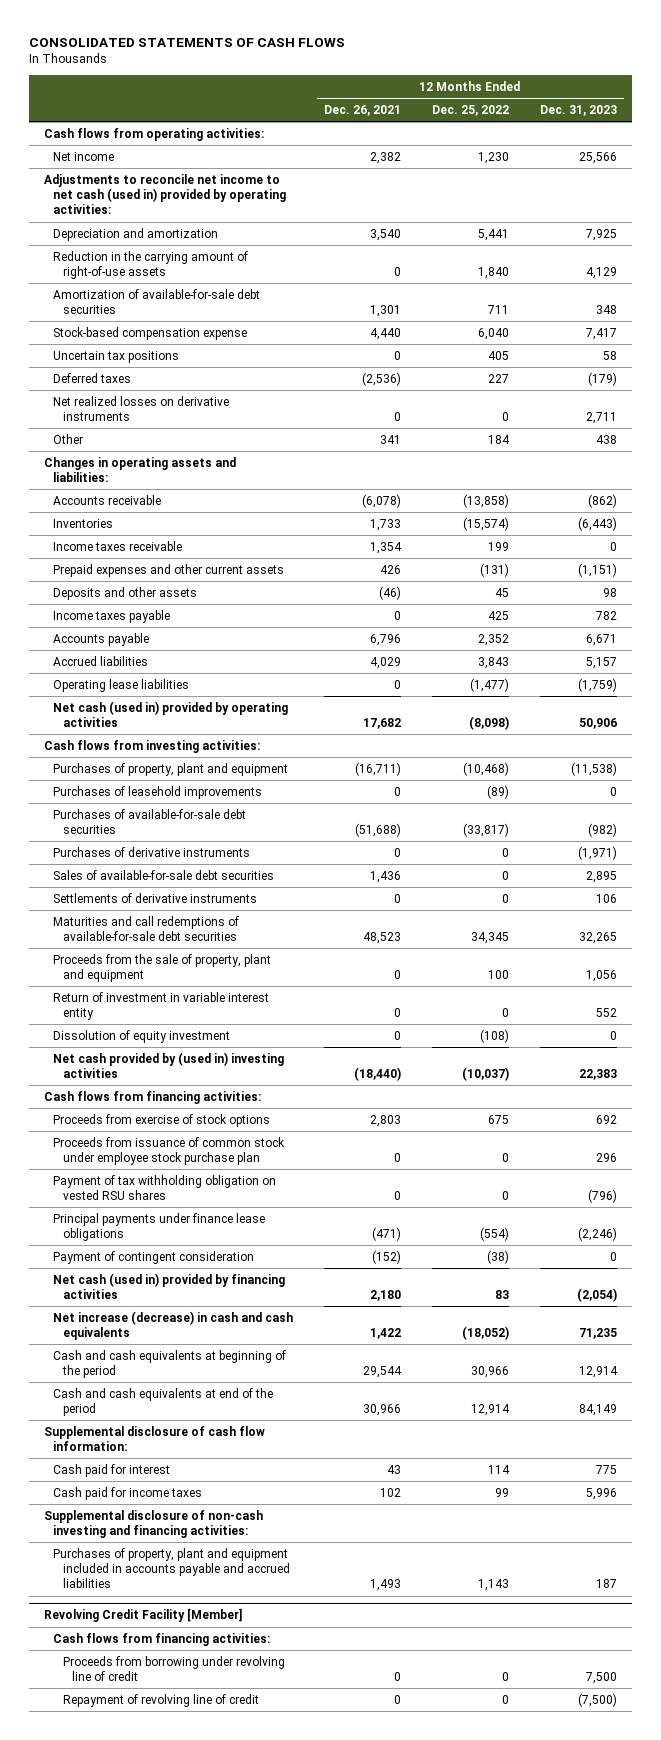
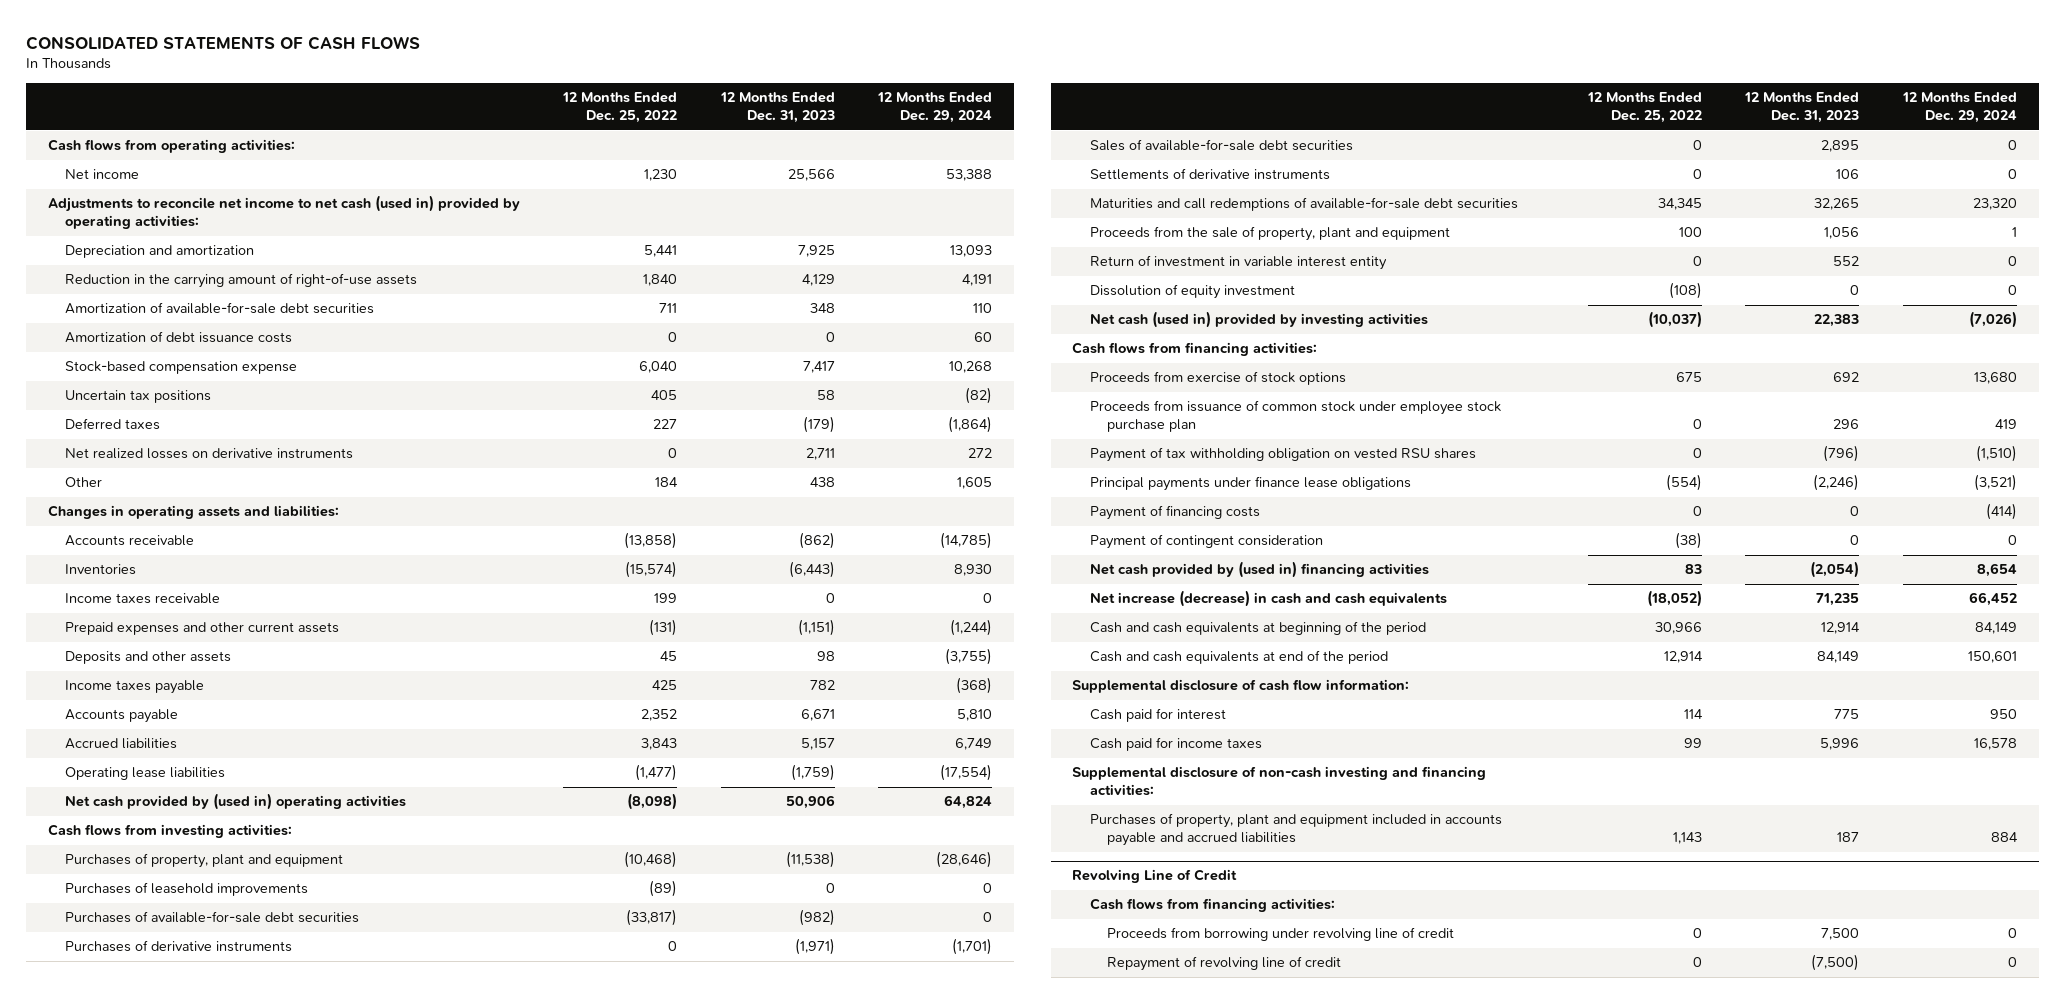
[324,104,402,116] Dec. 26, 2021 -> none
none -> [877,92,993,124] 12 Months Ended Dec. 29, 2024
none -> [64,331,292,344] Amortization of debt issuance costs
[53,700,289,727] Net cash (used in) provided by operating activities -> [64,793,406,811] Net cash provided by (used in) operating activities
[53,1051,285,1078] Net cash provided by (used in) investing activities -> [1089,311,1428,329] Net cash (used in) provided by investing activities
none -> [1089,505,1260,521] Payment of financing costs
[53,1272,286,1299] Net cash (used in) provided by financing activities -> [1089,561,1429,579] Net cash provided by (used in) financing activities
[44,1608,243,1623] Revolving Credit Facility [Member] -> [1072,869,1238,884] Revolving Line of Credit

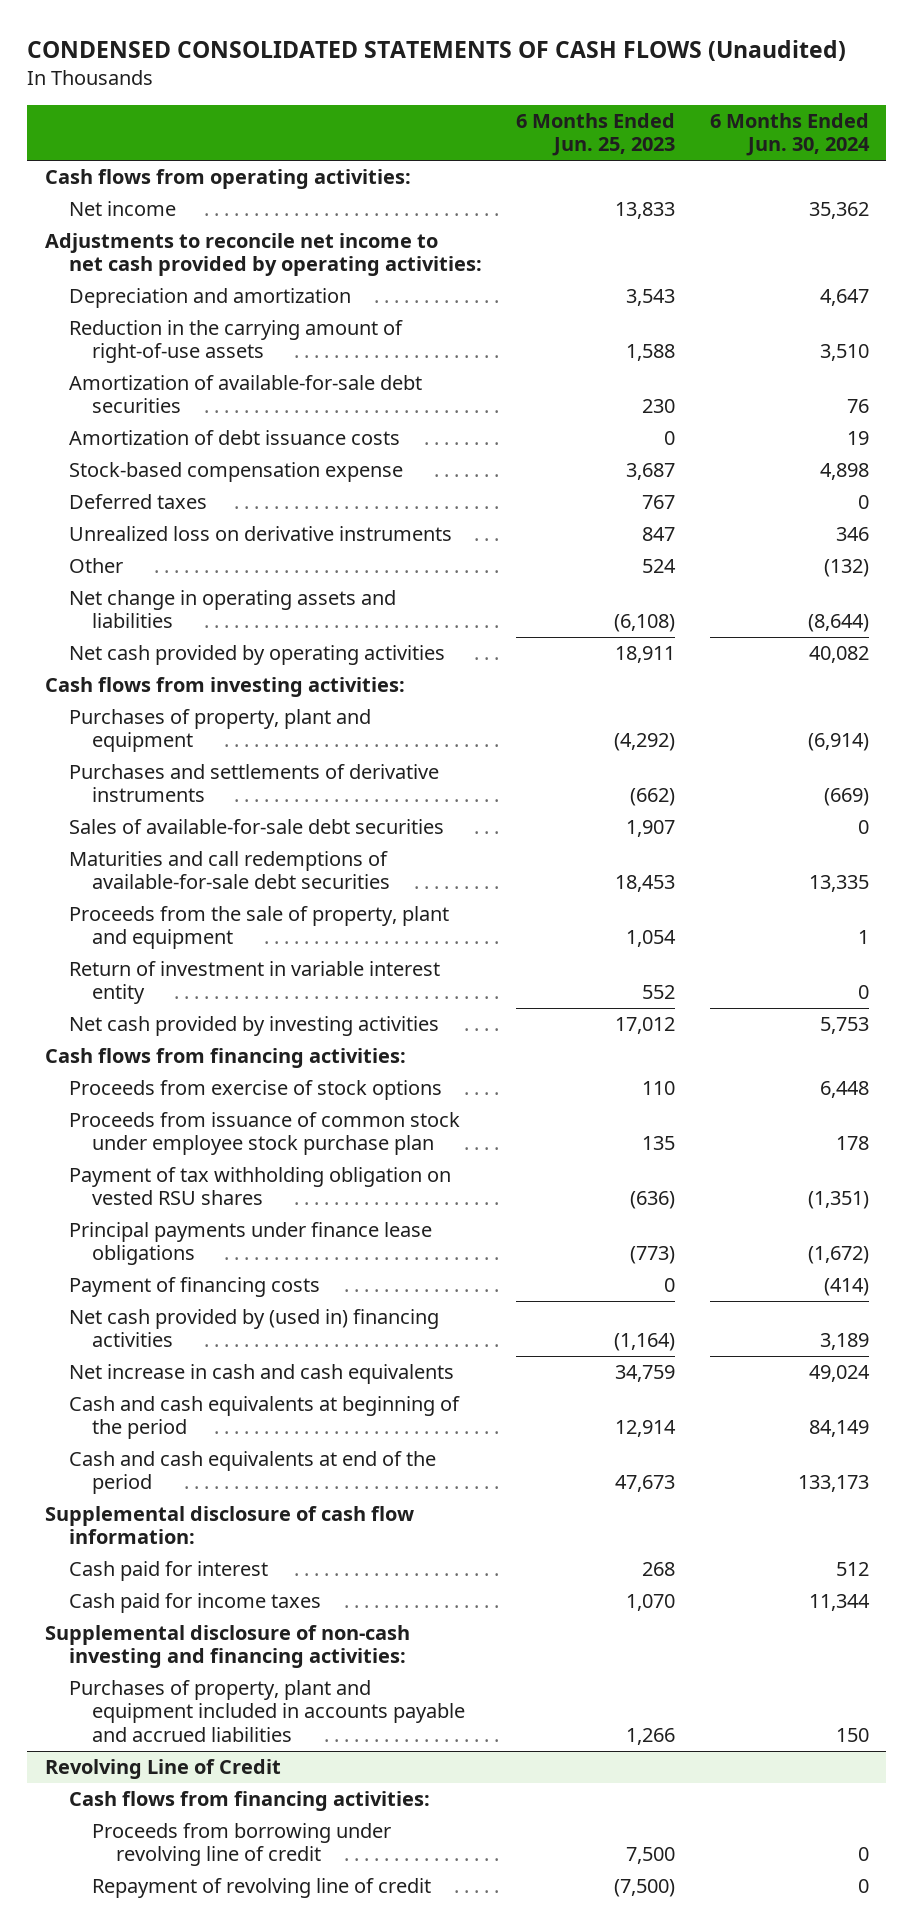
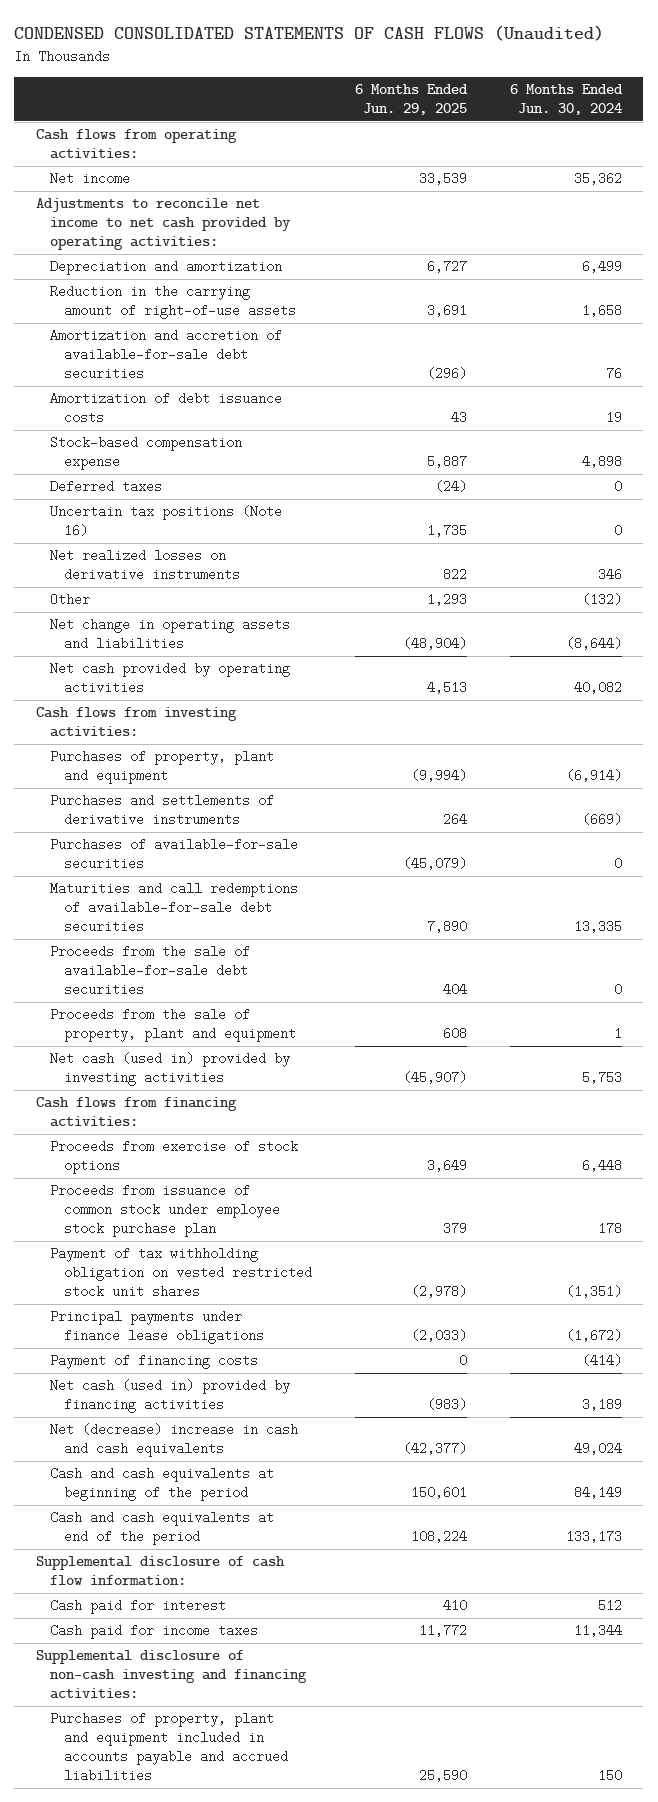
[516,113,676,157] 6 Months Ended Jun. 25, 2023 -> none
none -> [354,84,468,116] 6 Months Ended Jun. 29, 2025
[819,289,869,307] 4,647 -> [581,260,622,274] 6,499
[819,344,869,362] 3,510 -> [581,304,622,318] 1,658
[68,375,422,414] Amortization of available-for-sale debt securities -> [49,329,282,381] Amortization and accretion of available-for-sale debt securities
none -> [49,505,282,538] Uncertain tax positions (Note 16)
[68,526,452,542] Unrealized loss on derivative instruments -> [49,549,240,582] Net realized losses on derivative instruments
[68,819,444,835] Sales of available-for-sale debt securities -> [49,838,298,871] Purchases of available-for-sale securities
none -> [49,945,250,997] Proceeds from the sale of available-for-sale debt securities
[68,961,440,1005] Return of investment in variable interest entity -> none
[68,1016,439,1037] Net cash provided by investing activities -> [49,1052,290,1087] Net cash (used in) provided by investing activities
[68,1167,451,1206] Payment of tax withholding obligation on vested RSU shares -> [49,1247,312,1299] Payment of tax withholding obligation on vested restricted stock unit shares
[68,1309,439,1348] Net cash provided by (used in) financing activities -> [49,1379,290,1414] Net cash (used in) provided by financing activities
[68,1364,454,1385] Net increase in cash and cash equivalents -> [49,1423,298,1458] Net (decrease) increase in cash and cash equivalents
[44,1759,281,1780] Revolving Line of Credit -> none
[68,1791,430,1812] Cash flows from financing activities: -> none
[92,1823,392,1867] Proceeds from borrowing under revolving line of credit -> none
[92,1878,432,1899] Repayment of revolving line of credit -> none

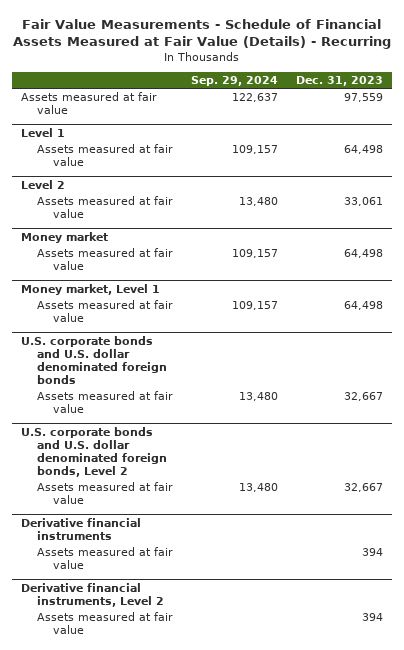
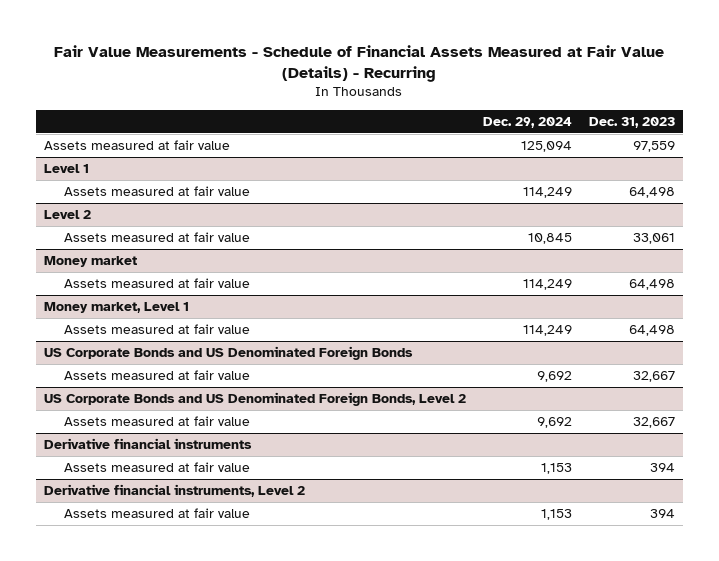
[190,76,278,87] Sep. 29, 2024 -> none
none -> [482,116,572,128] Dec. 29, 2024
[21,335,167,384] U.S. corporate bonds and U.S. dollar denominated foreign bonds -> [44,346,414,361] US Corporate Bonds and US Denominated Foreign Bonds
[21,426,167,477] U.S. corporate bonds and U.S. dollar denominated foreign bonds, Level 2 -> [44,392,467,407] US Corporate Bonds and US Denominated Foreign Bonds, Level 2

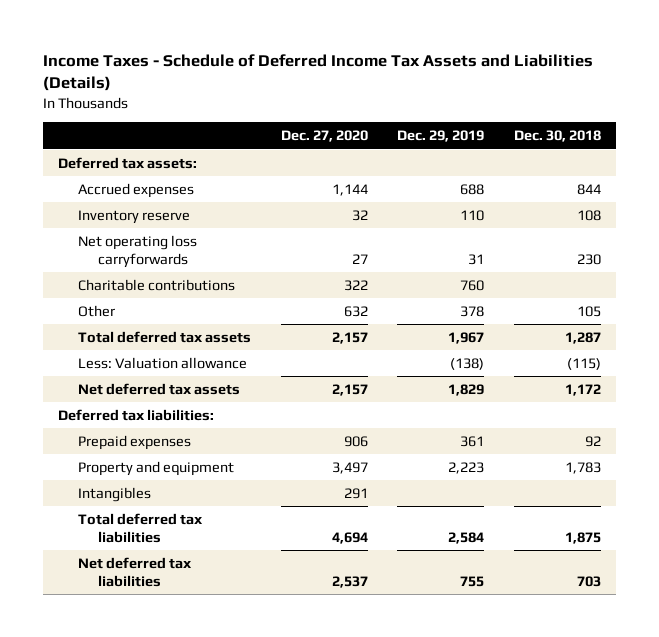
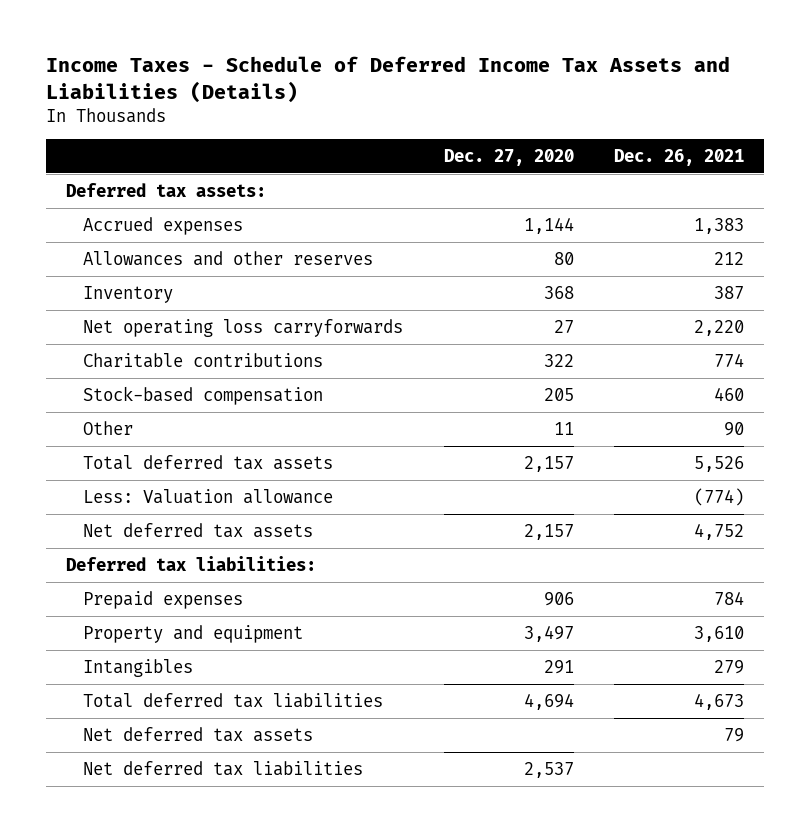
[397,130,485,143] Dec. 29, 2019 -> none
[514,130,602,143] Dec. 30, 2018 -> none
none -> [614,148,745,166] Dec. 26, 2021
none -> [83,250,374,266] Allowances and other reserves
[78,209,191,224] Inventory reserve -> [83,285,174,303] Inventory
[351,209,368,221] 32 -> [543,285,574,299] 368
none -> [83,385,324,405] Stock-based compensation
[343,305,368,317] 632 -> [553,421,574,435] 11
none -> [83,726,314,742] Net deferred tax assets

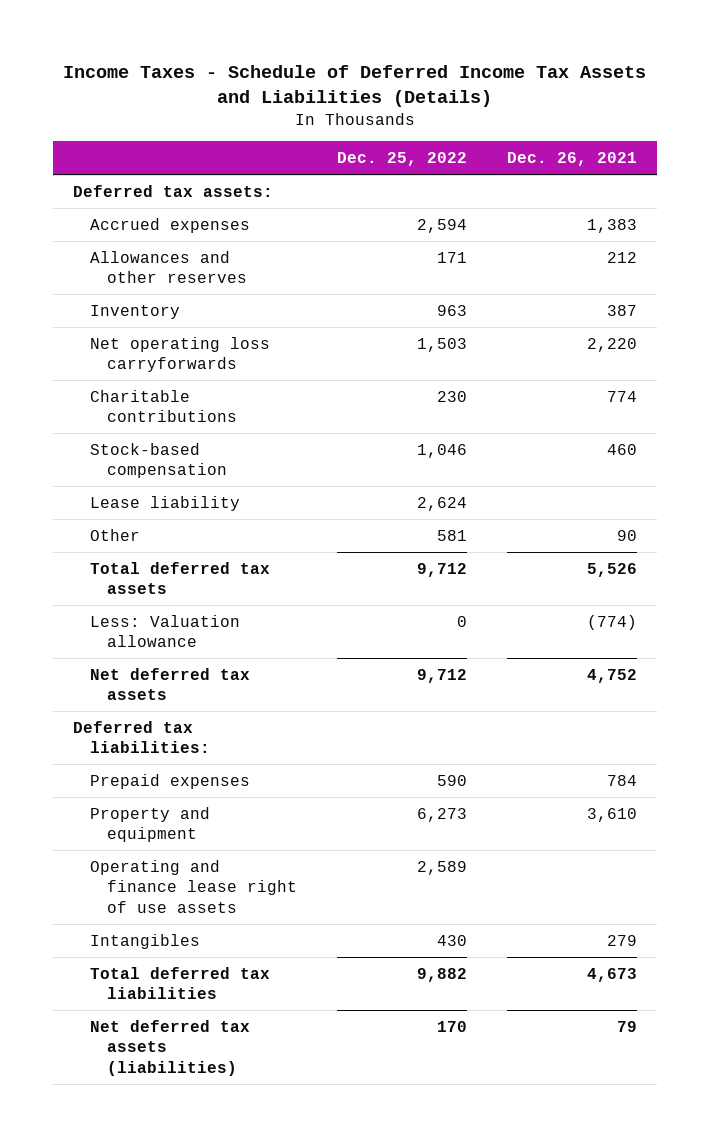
[443,148,574,166] Dec. 27, 2020 -> none
none -> [337,151,468,166] Dec. 25, 2022
none -> [89,495,240,511] Lease liability
none -> [89,859,298,913] Operating and finance lease right of use assets
[83,760,364,776] Net deferred tax liabilities -> none
[83,726,314,742] Net deferred tax assets -> [89,1019,250,1076] Net deferred tax assets (liabilities)

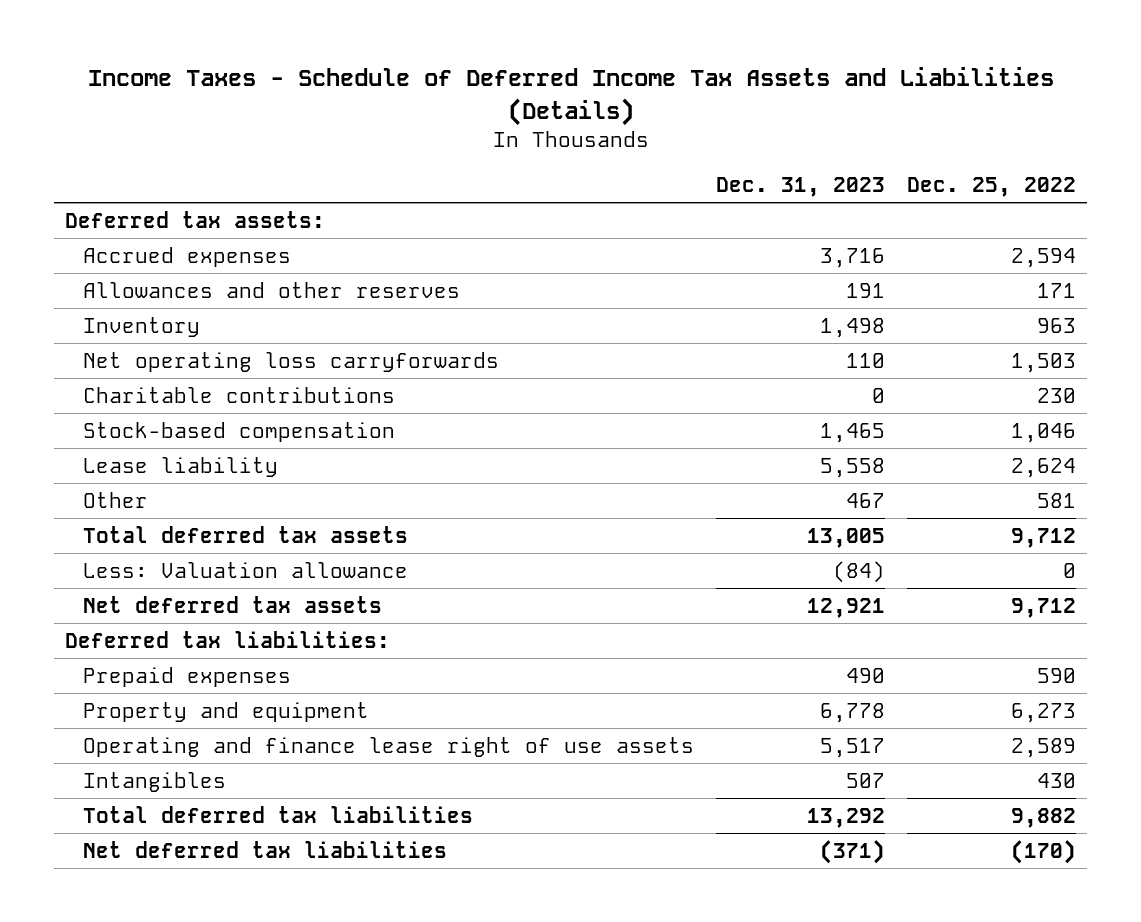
[507,151,638,166] Dec. 26, 2021 -> none
none -> [716,177,886,198] Dec. 31, 2023
[89,1019,250,1076] Net deferred tax assets (liabilities) -> [83,840,448,858] Net deferred tax liabilities
[437,1020,468,1032] 170 -> [1010,839,1076,864] (170)

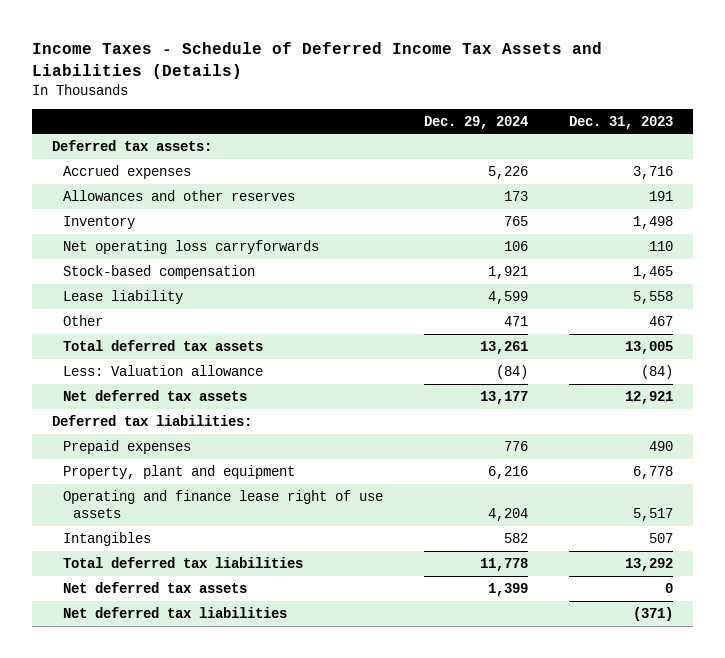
[906,177,1076,198] Dec. 25, 2022 -> none
none -> [423,115,528,129] Dec. 29, 2024
[83,386,396,403] Charitable contributions -> none
[83,701,370,722] Property and equipment -> [62,465,295,480] Property, plant and equipment
none -> [62,582,247,594] Net deferred tax assets

